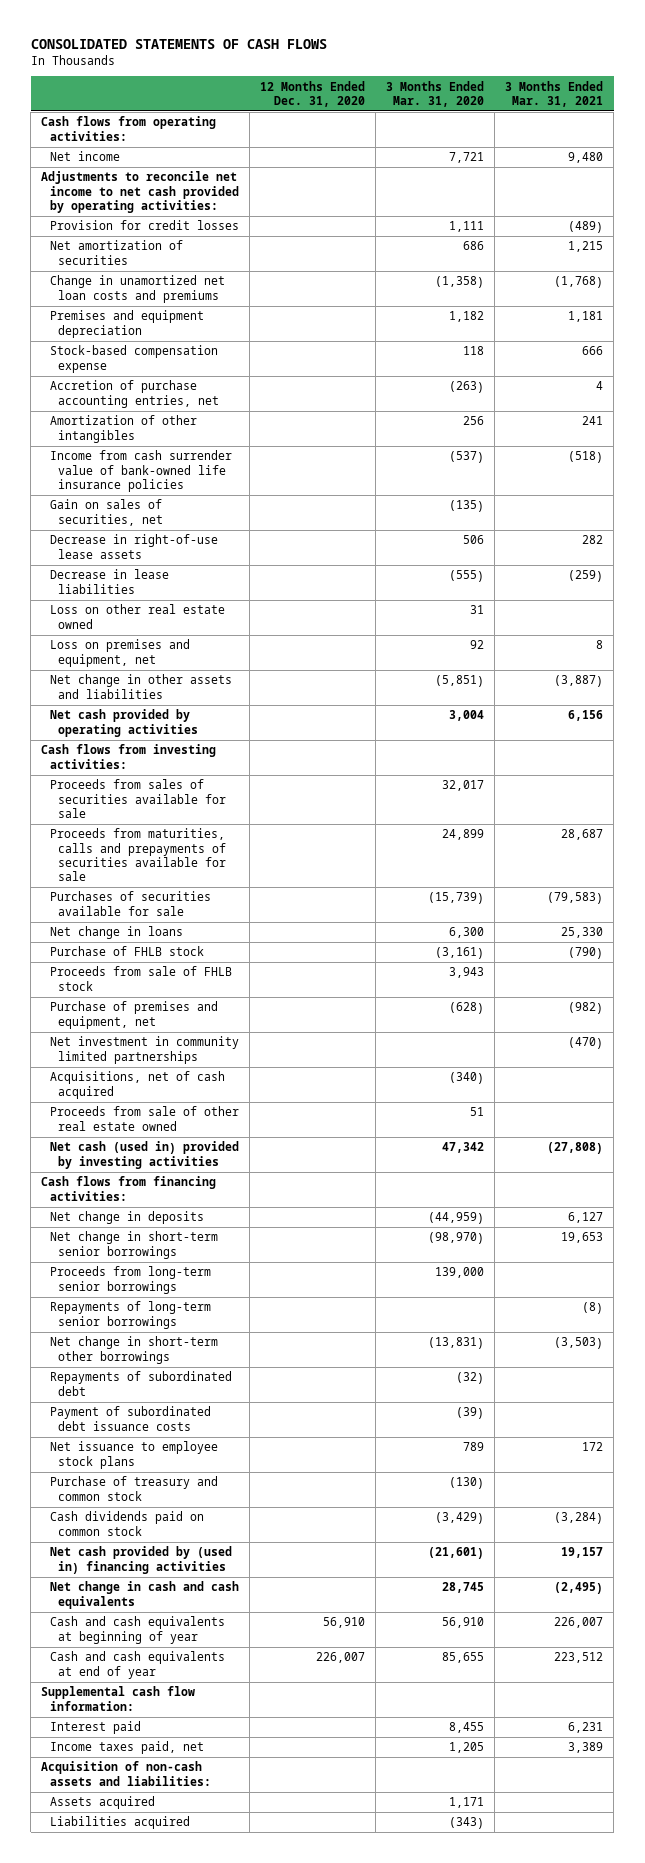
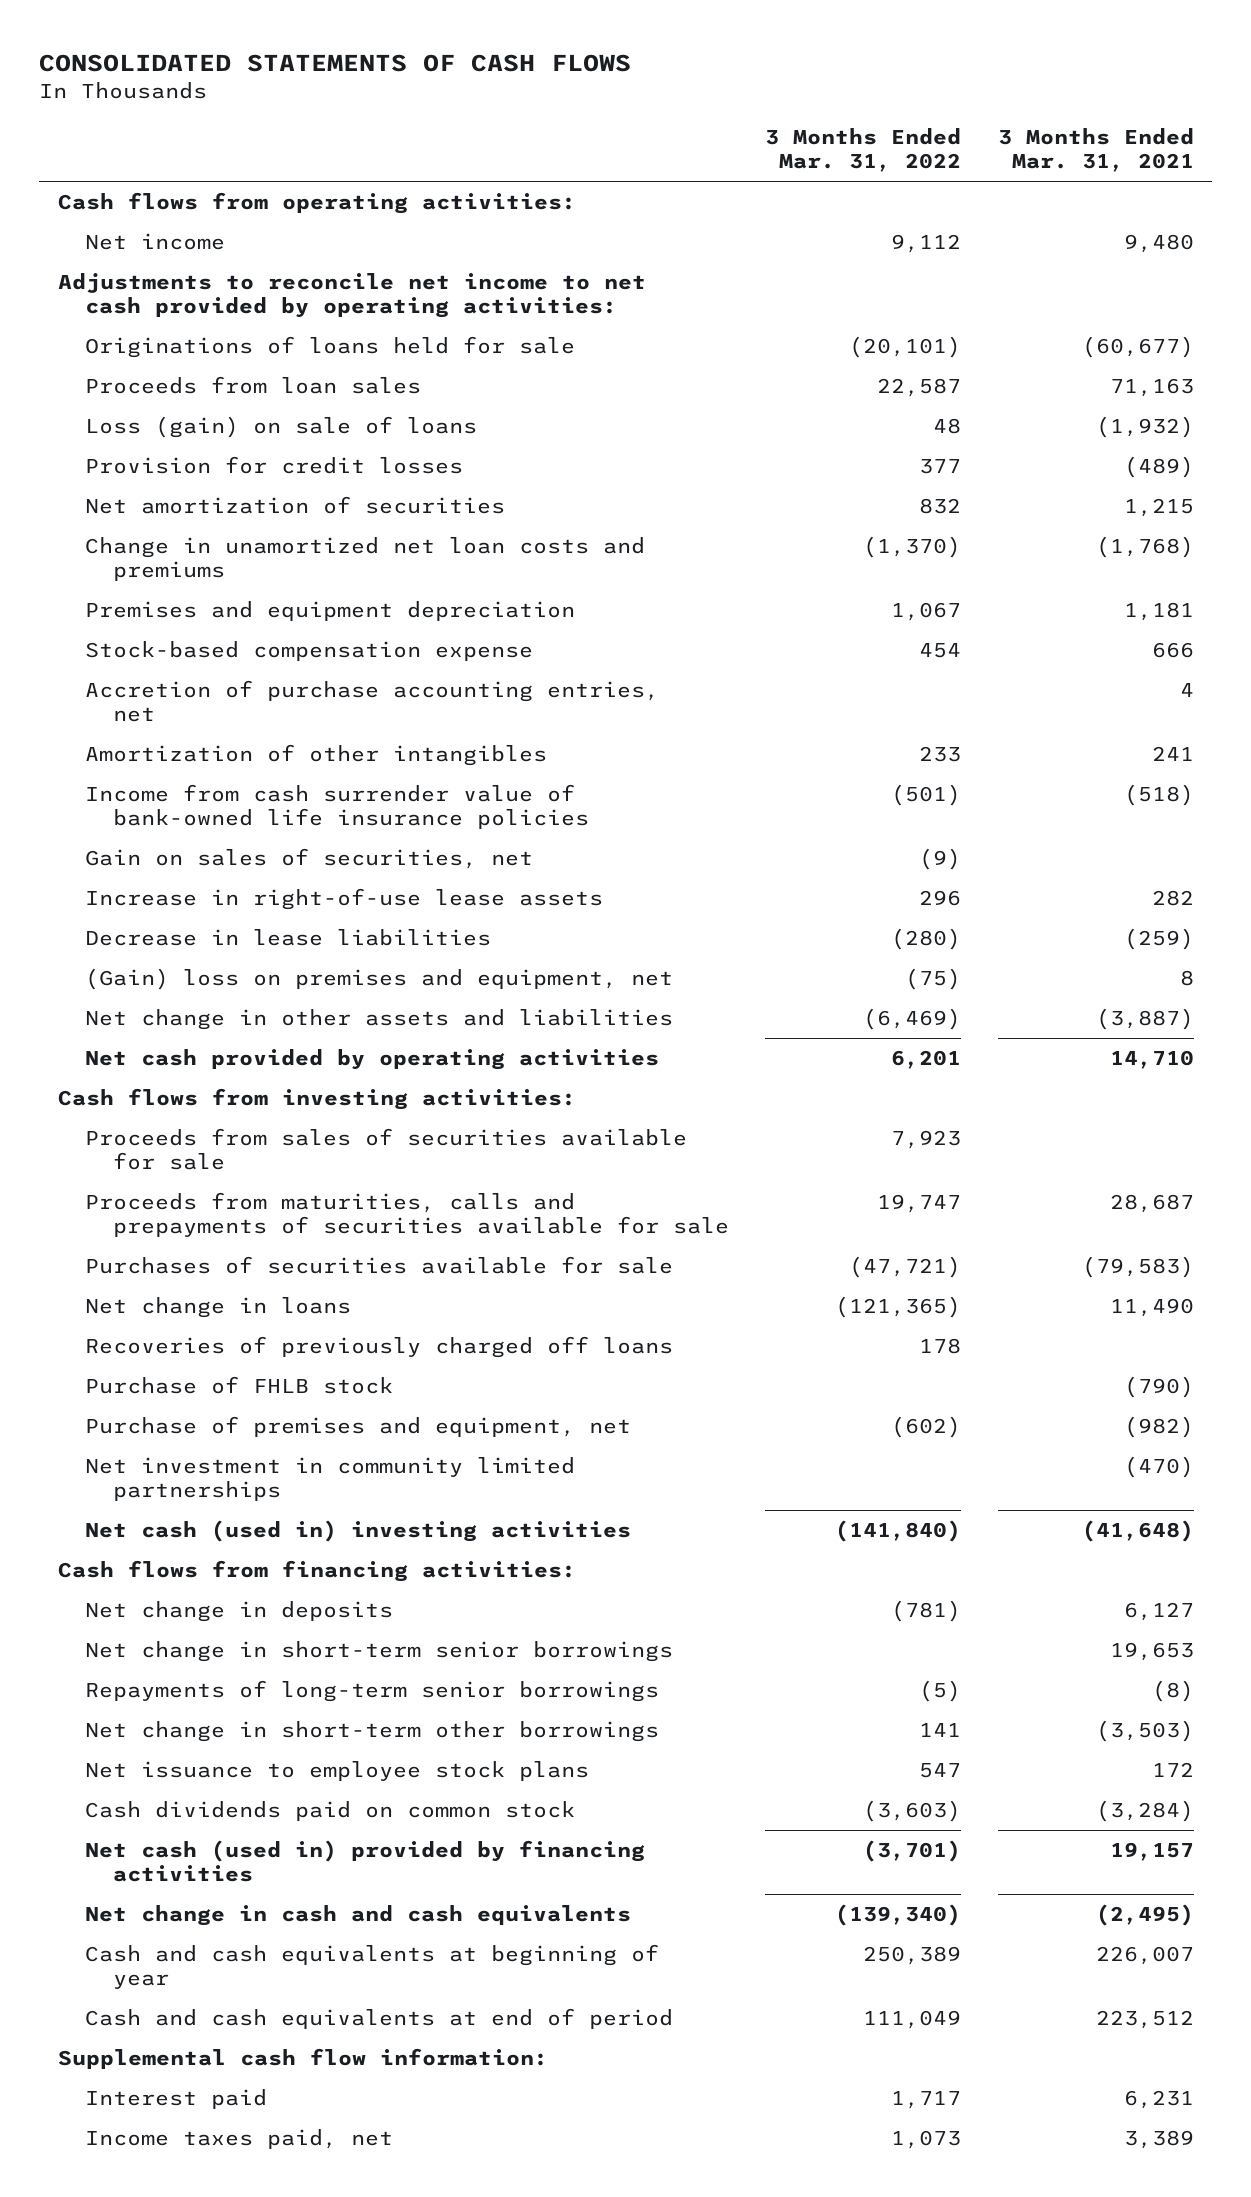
[259,80,365,107] 12 Months Ended Dec. 31, 2020 -> none
[386,80,485,107] 3 Months Ended Mar. 31, 2020 -> none
none -> [765,128,962,173] 3 Months Ended Mar. 31, 2022
none -> [85,335,576,358] Originations of loans held for sale
none -> [85,375,422,394] Proceeds from loan sales
none -> [85,415,478,438] Loss (gain) on sale of loans
[49,534,218,559] Decrease in right-of-use lease assets -> [85,887,604,910] Increase in right-of-use lease assets
[49,604,225,629] Loss on other real estate owned -> none
[49,639,190,667] Loss on premises and equipment, net -> [85,967,674,990] (Gain) loss on premises and equipment, net
[568,710,604,722] 6,156 -> [1109,1049,1194,1069] 14,710
[561,927,604,939] 25,330 -> [1109,1297,1194,1317] 11,490
none -> [85,1335,674,1358] Recoveries of previously charged off loans
[49,966,232,991] Proceeds from sale of FHLB stock -> none
[49,1071,225,1099] Acquisitions, net of cash acquired -> none
[49,1106,239,1131] Proceeds from sale of other real estate owned -> none
[49,1141,239,1169] Net cash (used in) provided by investing activities -> [85,1519,632,1542] Net cash (used in) investing activities
[547,1142,604,1155] (27,808) -> [1081,1519,1194,1542] (41,648)
[49,1266,211,1294] Proceeds from long-term senior borrowings -> none
[49,1371,232,1396] Repayments of subordinated debt -> none
[49,1406,211,1431] Payment of subordinated debt issuance costs -> none
[49,1476,218,1501] Purchase of treasury and common stock -> none
[49,1546,232,1574] Net cash provided by (used in) financing activities -> [85,1839,646,1882] Net cash (used in) provided by financing activities
[49,1651,225,1679] Cash and cash equivalents at end of year -> [85,2007,674,2029] Cash and cash equivalents at end of period
[41,1761,211,1786] Acquisition of non-cash assets and liabilities: -> none
[49,1796,155,1810] Assets acquired -> none
[49,1816,190,1830] Liabilities acquired -> none

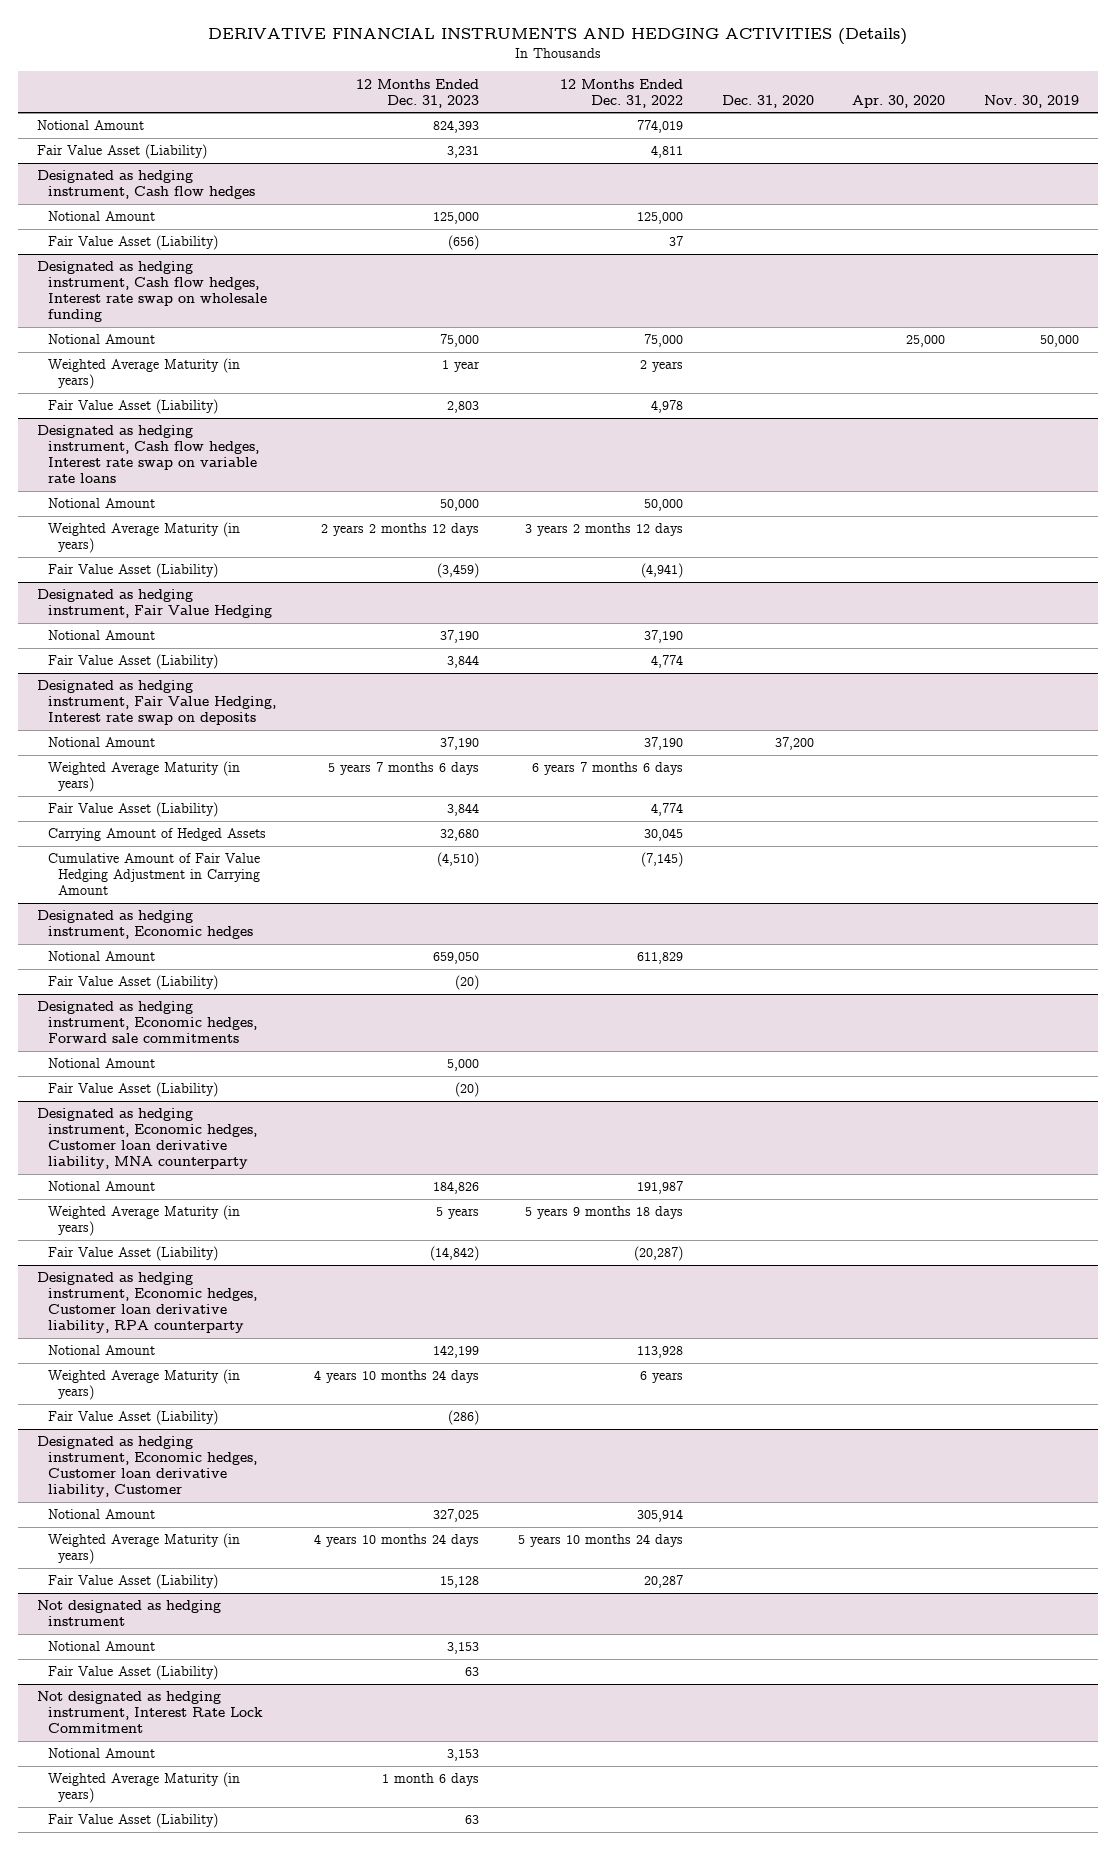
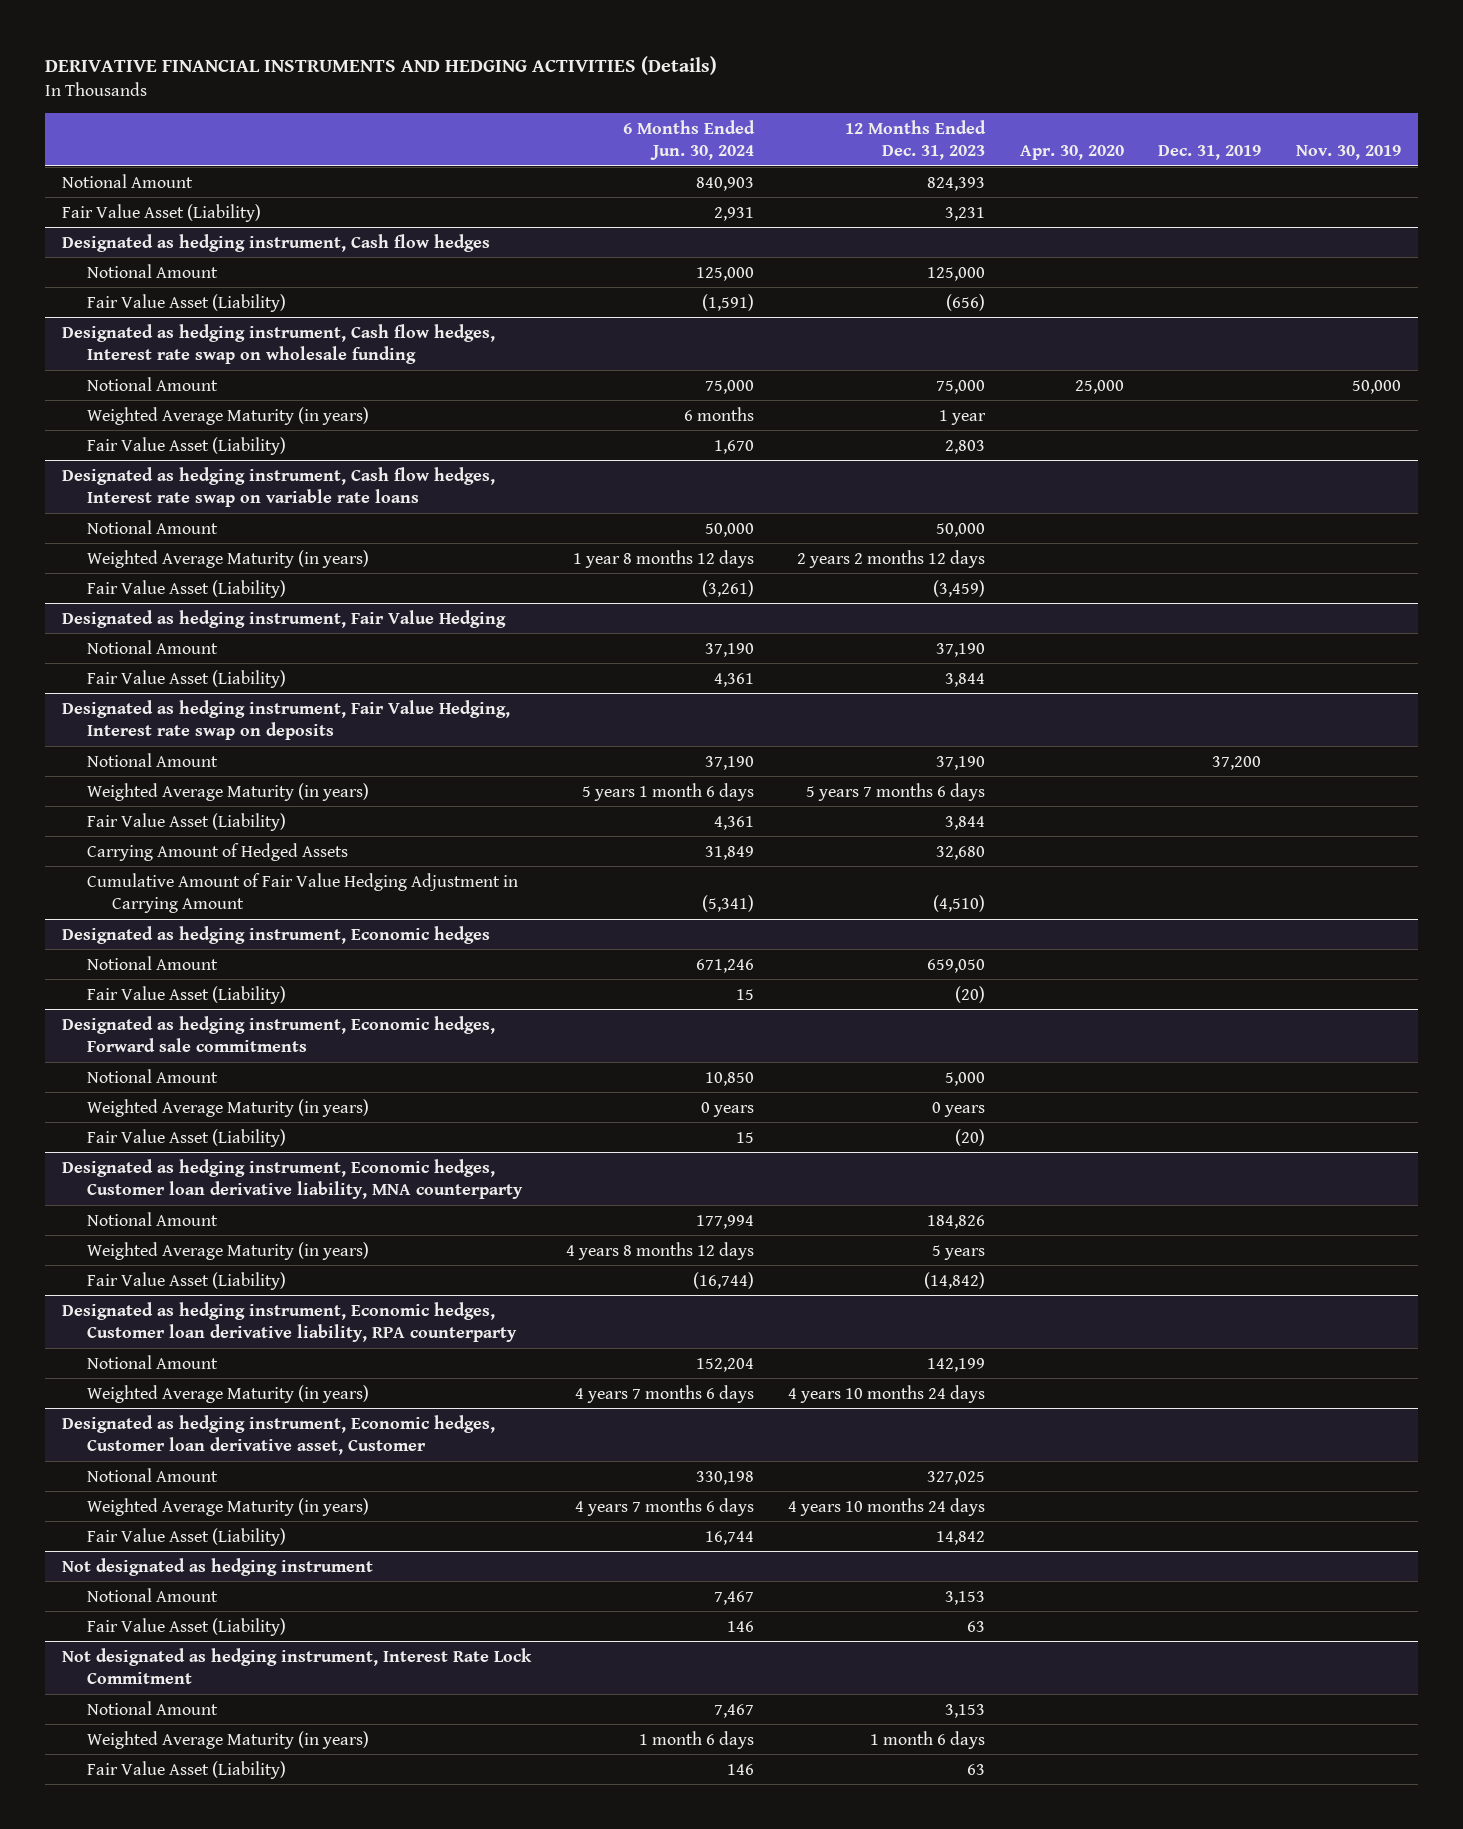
[559,78,683,108] 12 Months Ended Dec. 31, 2022 -> none
[721,94,814,108] Dec. 31, 2020 -> none
none -> [622,119,755,161] 6 Months Ended Jun. 30, 2024
none -> [1158,145,1262,161] Dec. 31, 2019
none -> [87,1098,370,1117] Weighted Average Maturity (in years)
[47,1410,218,1426] Fair Value Asset (Liability) -> none
[36,1436,257,1498] Designated as hedging instrument, Economic hedges, Customer loan derivative liability, Customer -> [62,1414,496,1455] Designated as hedging instrument, Economic hedges, Customer loan derivative asset, Customer
[440,1576,480,1589] 15,128 -> [936,1530,986,1545] 14,842

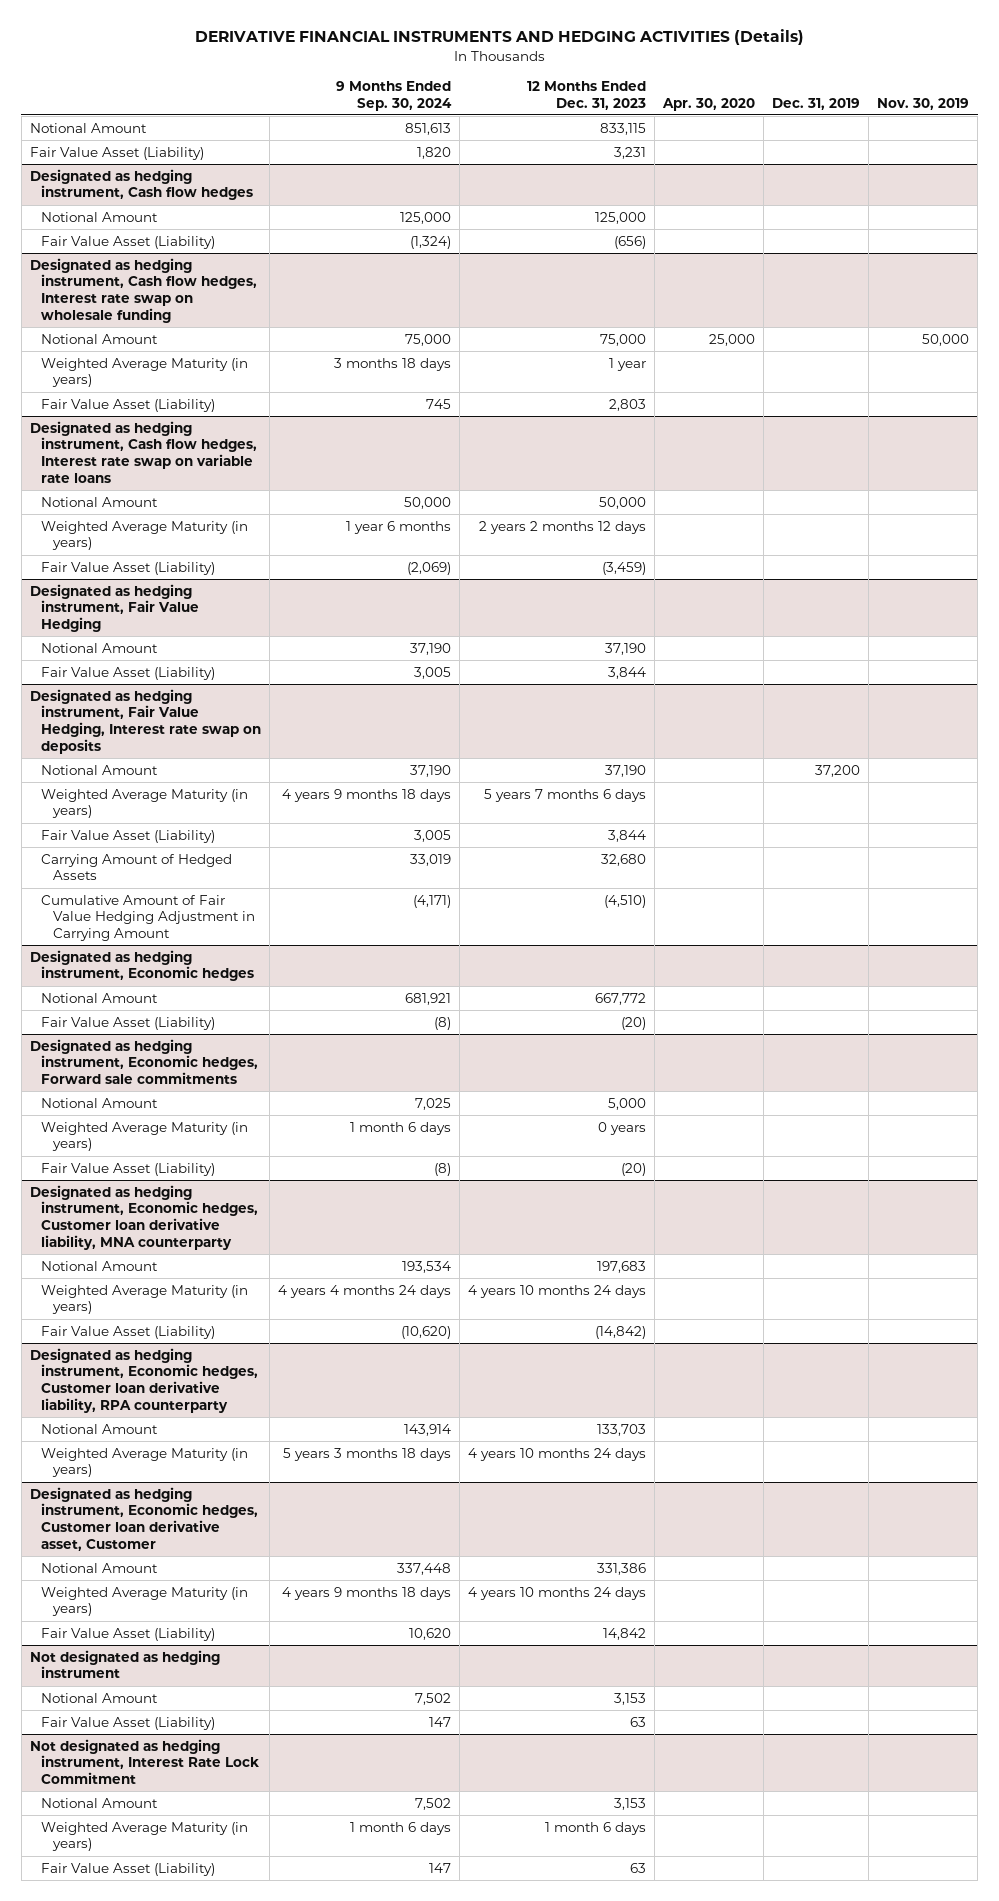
[622,119,755,161] 6 Months Ended Jun. 30, 2024 -> none
none -> [336,80,453,111] 9 Months Ended Sep. 30, 2024
[927,176,986,191] 824,393 -> [600,122,647,135] 833,115
[927,958,986,973] 659,050 -> [595,992,647,1005] 667,772
[927,1214,986,1229] 184,826 -> [597,1260,647,1273] 197,683
[932,1244,986,1260] 5 years -> [468,1284,647,1298] 4 years 10 months 24 days
[927,1357,986,1372] 142,199 -> [597,1423,647,1436] 133,703
[927,1470,986,1485] 327,025 -> [597,1562,647,1575] 331,386

